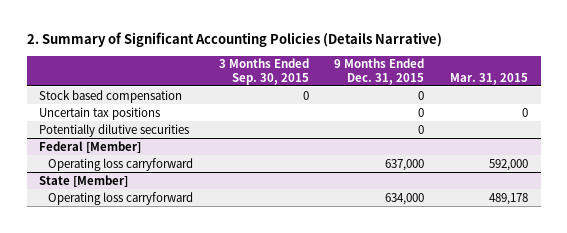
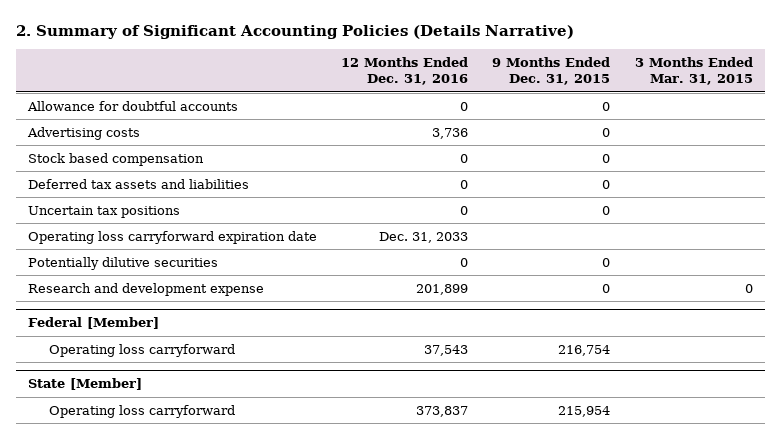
[218,58,309,85] 3 Months Ended Sep. 30, 2015 -> none
[449,72,528,85] Mar. 31, 2015 -> none
none -> [341,56,469,86] 12 Months Ended Dec. 31, 2016
none -> [634,56,753,86] 3 Months Ended Mar. 31, 2015
none -> [26,100,238,111] Allowance for doubtful accounts
none -> [26,126,140,140] Advertising costs
none -> [27,178,249,189] Deferred tax assets and liabilities
none -> [27,230,317,244] Operating loss carryforward expiration date
none -> [27,282,264,296] Research and development expense
[385,158,425,171] 637,000 -> [558,344,611,356] 216,754
[385,192,425,205] 634,000 -> [558,405,611,417] 215,954

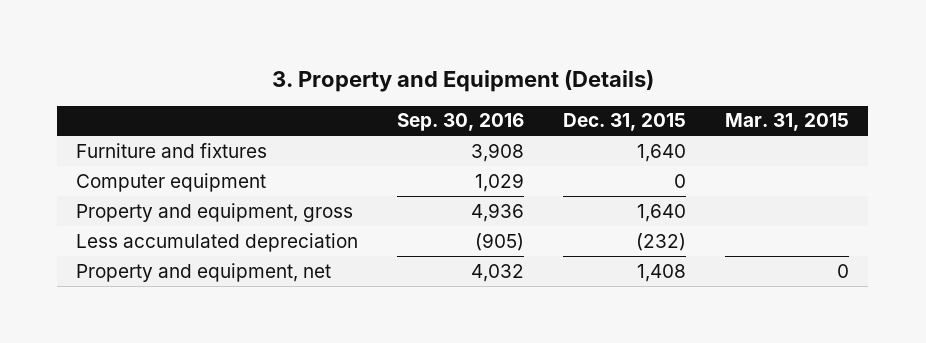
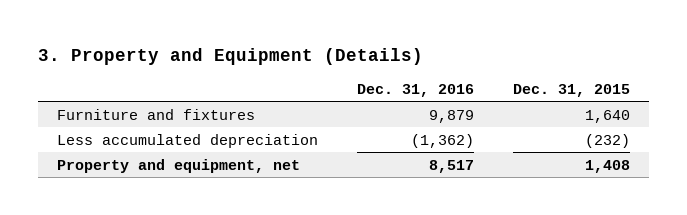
[397,113,525,132] Sep. 30, 2016 -> none
[725,113,850,132] Mar. 31, 2015 -> none
none -> [356,83,474,97] Dec. 31, 2016
[76,172,267,192] Computer equipment -> none
[76,202,354,222] Property and equipment, gross -> none

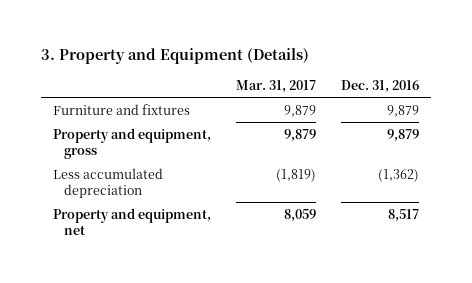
[512,83,630,97] Dec. 31, 2015 -> none
none -> [235,79,316,93] Mar. 31, 2017
none -> [52,127,211,159] Property and equipment, gross

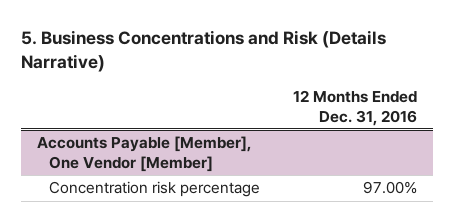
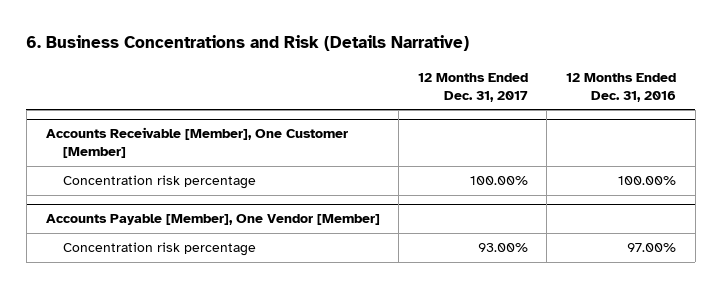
[20,30,386,73] 5. Business Concentrations and Risk (Details Narrative) -> [26,35,470,52] 6. Business Concentrations and Risk (Details Narrative)
none -> [417,72,528,102] 12 Months Ended Dec. 31, 2017
none -> [45,127,348,159] Accounts Receivable [Member], One Customer [Member]
none -> [63,175,257,190] Concentration risk percentage

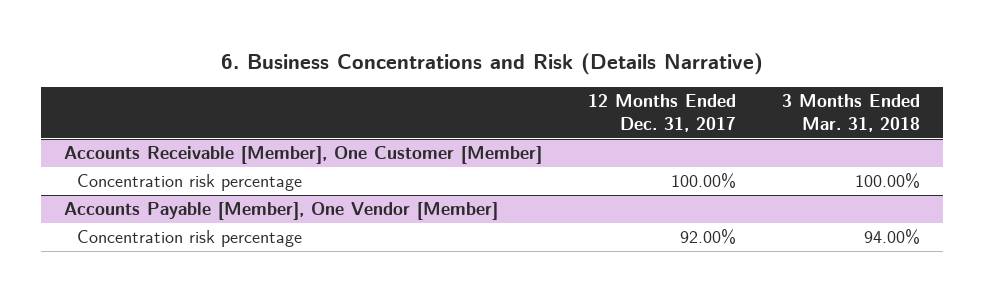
[566,72,677,102] 12 Months Ended Dec. 31, 2016 -> none
none -> [782,94,921,132] 3 Months Ended Mar. 31, 2018
[477,243,528,253] 93.00% -> [680,229,737,245] 92.00%

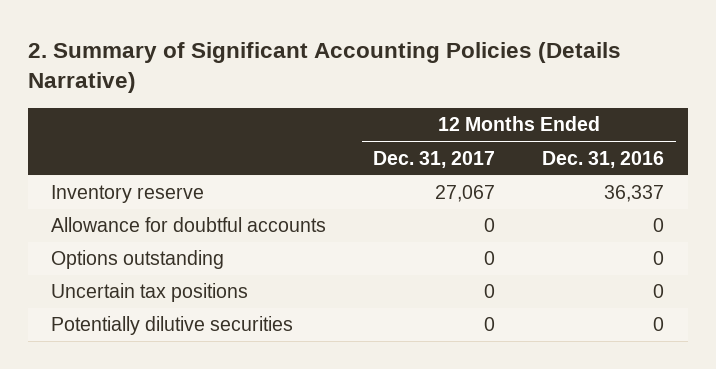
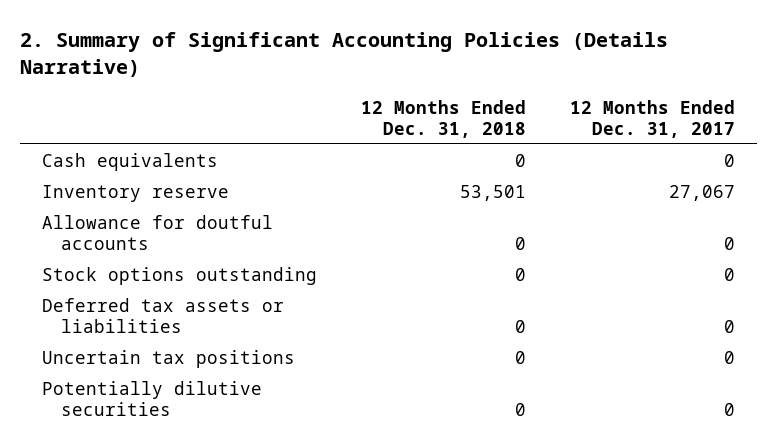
[542,150,665,168] Dec. 31, 2016 -> none
none -> [361,99,527,138] 12 Months Ended Dec. 31, 2018
none -> [41,152,218,171] Cash equivalents
[51,217,327,233] Allowance for doubtful accounts -> [41,214,273,251] Allowance for doutful accounts
[51,250,225,270] Options outstanding -> [41,266,317,285] Stock options outstanding
none -> [41,297,284,334] Deferred tax assets or liabilities

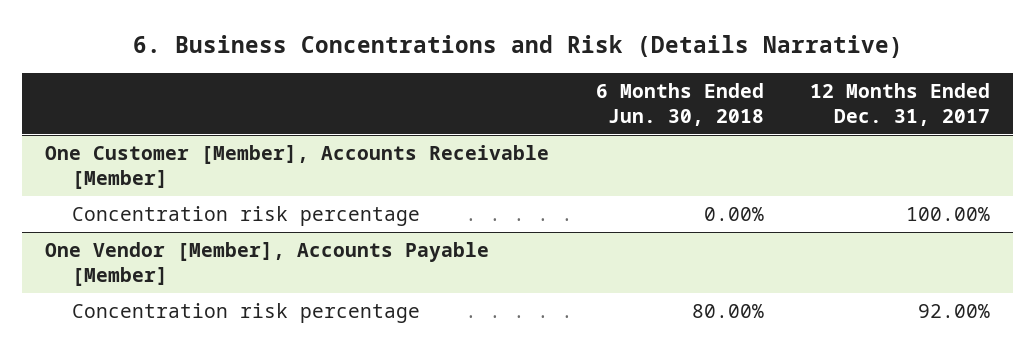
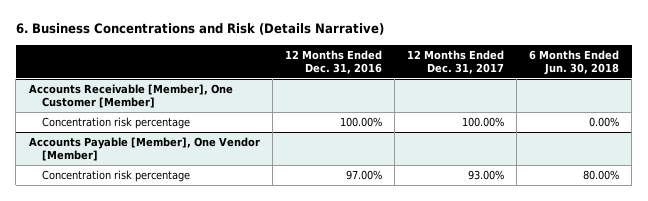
none -> [284,49,382,75] 12 Months Ended Dec. 31, 2016
[45,145,550,190] One Customer [Member], Accounts Receivable [Member] -> [28,84,233,109] Accounts Receivable [Member], One Customer [Member]
[45,242,490,287] One Vendor [Member], Accounts Payable [Member] -> [28,137,260,162] Accounts Payable [Member], One Vendor [Member]
[918,304,991,319] 92.00% -> [468,170,505,181] 93.00%

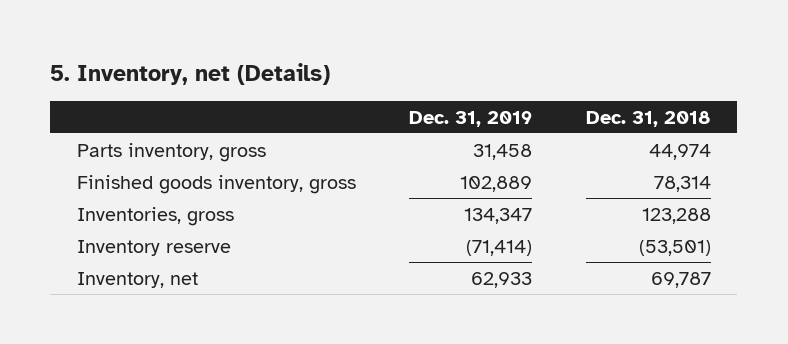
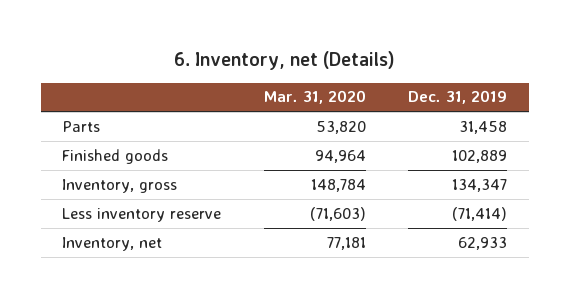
[50,63,331,86] 5. Inventory, net (Details) -> [173,51,395,71] 6. Inventory, net (Details)
[585,110,711,127] Dec. 31, 2018 -> none
none -> [263,90,366,105] Mar. 31, 2020
[77,142,267,162] Parts inventory, gross -> [62,120,101,132] Parts
[77,174,357,194] Finished goods inventory, gross -> [62,148,169,164] Finished goods
[77,206,235,226] Inventories, gross -> [62,178,178,193] Inventory, gross
[77,239,232,256] Inventory reserve -> [62,207,222,222] Less inventory reserve

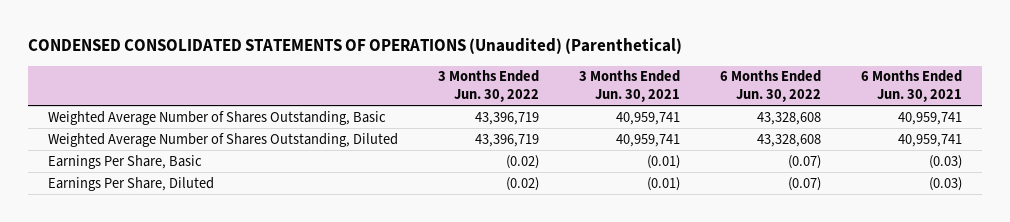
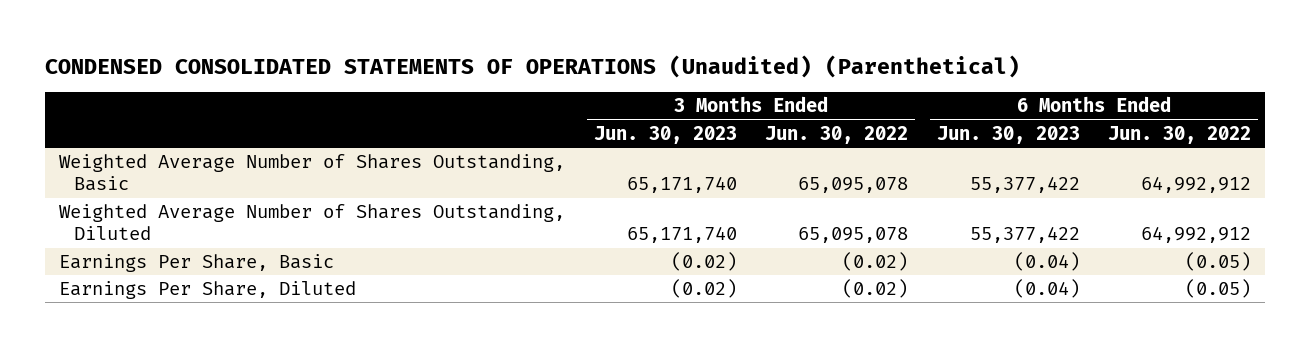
[579,70,681,103] 3 Months Ended Jun. 30, 2021 -> none
[860,70,962,103] 6 Months Ended Jun. 30, 2021 -> none
none -> [593,125,737,144] Jun. 30, 2023
none -> [936,125,1080,144] Jun. 30, 2023
[475,111,540,125] 43,396,719 -> [798,177,909,194] 65,095,078
[757,111,822,125] 43,328,608 -> [1141,176,1252,194] 64,992,912
[475,133,540,147] 43,396,719 -> [798,227,909,244] 65,095,078
[757,133,822,147] 43,328,608 -> [1141,226,1252,244] 64,992,912
[788,154,822,169] (0.07) -> [1185,252,1252,272] (0.05)
[788,176,822,191] (0.07) -> [1185,279,1252,299] (0.05)

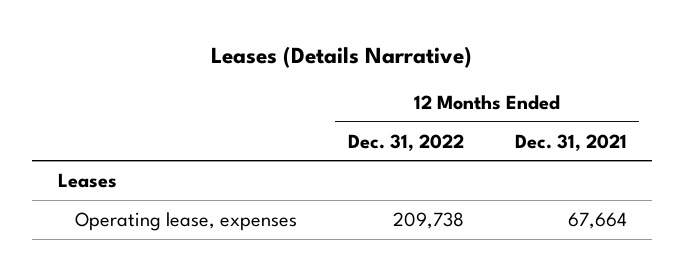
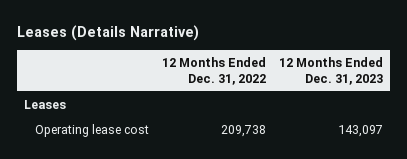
[514,133,627,151] Dec. 31, 2021 -> none
none -> [279,56,384,85] 12 Months Ended Dec. 31, 2023
[74,211,297,231] Operating lease, expenses -> [35,123,150,137] Operating lease cost

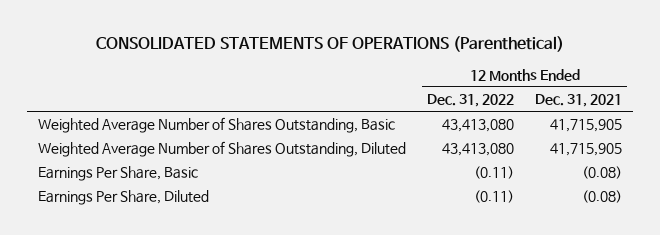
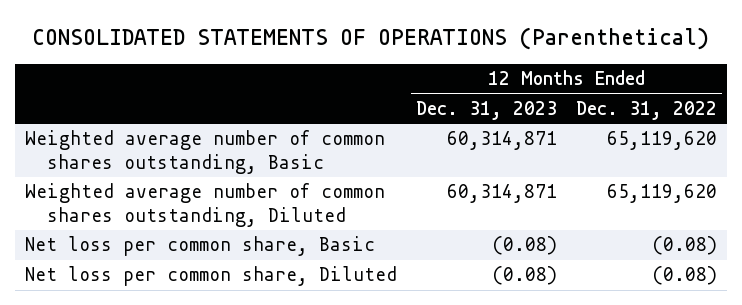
[535,94,623,108] Dec. 31, 2021 -> none
none -> [416,101,558,121] Dec. 31, 2023
[37,117,395,134] Weighted Average Number of Shares Outstanding, Basic -> [25,130,386,174] Weighted average number of common shares outstanding, Basic
[441,119,514,133] 43,413,080 -> [607,131,718,151] 65,119,620
[37,141,406,158] Weighted Average Number of Shares Outstanding, Diluted -> [25,183,386,227] Weighted average number of common shares outstanding, Diluted
[441,143,514,157] 43,413,080 -> [607,184,718,204] 65,119,620
[37,166,198,182] Earnings Per Share, Basic -> [25,236,376,257] Net loss per common share, Basic
[473,166,514,180] (0.11) -> [652,236,718,256] (0.08)
[37,190,209,206] Earnings Per Share, Diluted -> [25,266,398,287] Net loss per common share, Diluted
[473,190,514,204] (0.11) -> [652,266,718,286] (0.08)

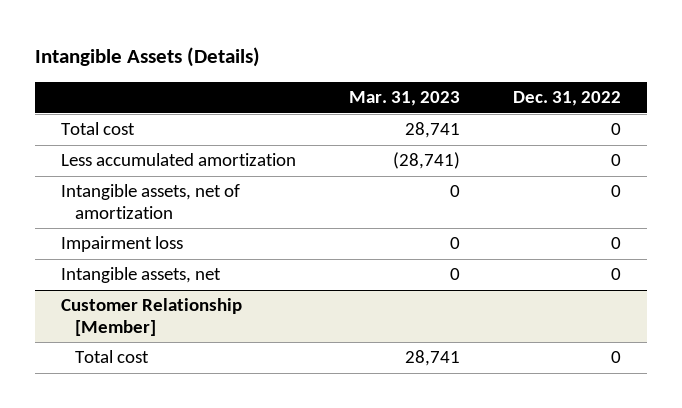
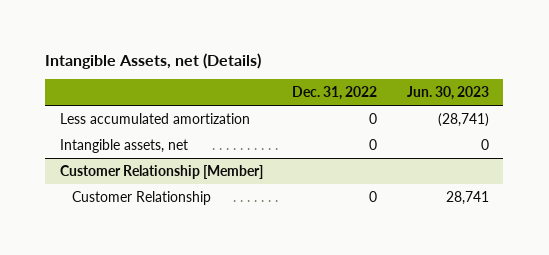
[34,47,260,68] Intangible Assets (Details) -> [45,53,262,70] Intangible Assets, net (Details)
[349,91,461,107] Mar. 31, 2023 -> none
none -> [406,86,489,101] Jun. 30, 2023
[61,122,136,136] Total cost -> none
[61,184,241,219] Intangible assets, net of amortization -> none
[61,236,184,253] Impairment loss -> none
[75,350,150,364] Total cost -> [72,190,212,205] Customer Relationship

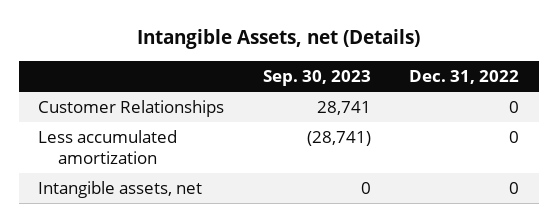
[406,86,489,101] Jun. 30, 2023 -> none
none -> [262,70,371,87] Sep. 30, 2023
none -> [37,99,224,117] Customer Relationships
[60,164,264,179] Customer Relationship [Member] -> none
[72,190,212,205] Customer Relationship -> none

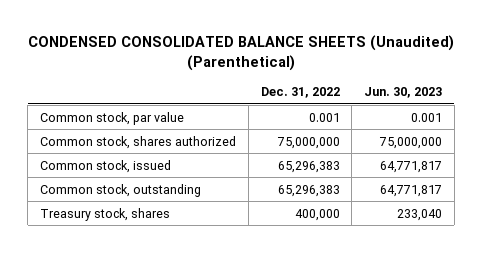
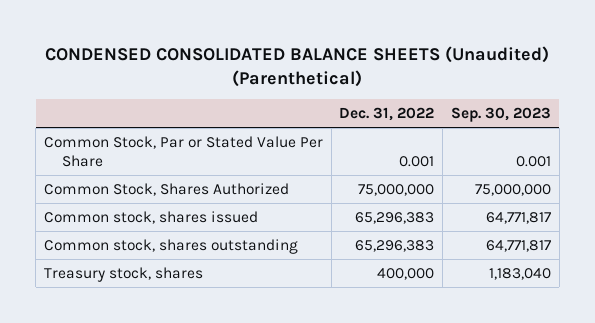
[364,86,443,98] Jun. 30, 2023 -> none
none -> [450,106,551,122] Sep. 30, 2023
[40,111,185,125] Common stock, par value -> [43,135,323,167] Common Stock, Par or Stated Value Per Share
[40,135,237,149] Common stock, shares authorized -> [43,182,289,196] Common Stock, Shares Authorized
[40,159,172,173] Common stock, issued -> [43,210,258,224] Common stock, shares issued
[40,183,202,197] Common stock, outstanding -> [43,238,298,254] Common stock, shares outstanding

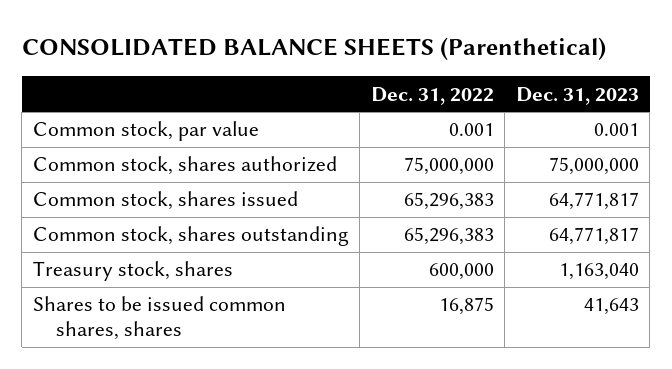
[45,45,550,87] CONDENSED CONSOLIDATED BALANCE SHEETS (Unaudited) (Parenthetical) -> [21,37,606,61] CONSOLIDATED BALANCE SHEETS (Parenthetical)
[450,106,551,122] Sep. 30, 2023 -> none
none -> [515,86,639,105] Dec. 31, 2023
[43,135,323,167] Common Stock, Par or Stated Value Per Share -> [32,121,259,142] Common stock, par value
[43,182,289,196] Common Stock, Shares Authorized -> [32,156,337,176] Common stock, shares authorized
[377,267,435,280] 400,000 -> [428,263,494,281] 600,000
none -> [32,296,286,341] Shares to be issued common shares, shares

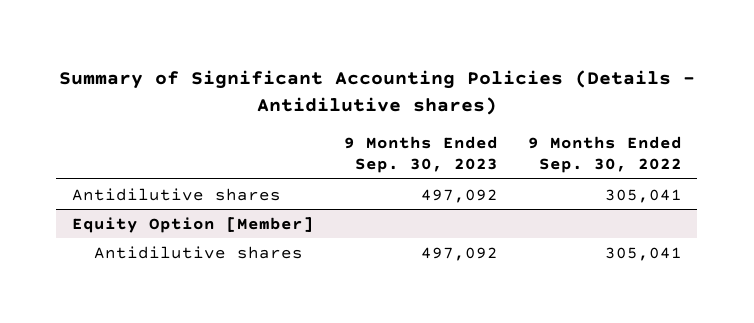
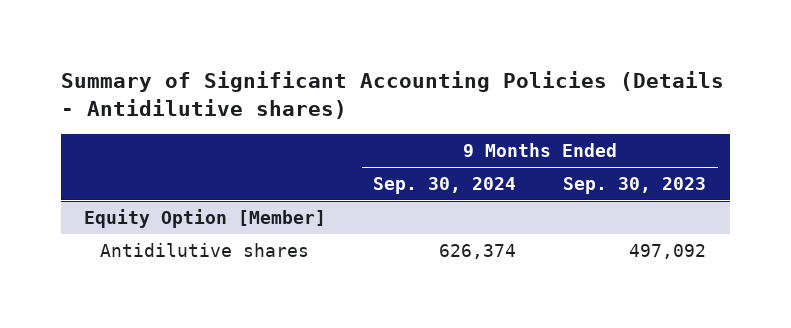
[528,136,683,174] 9 Months Ended Sep. 30, 2022 -> none
none -> [373,176,517,194] Sep. 30, 2024
[71,187,281,201] Antidilutive shares -> none

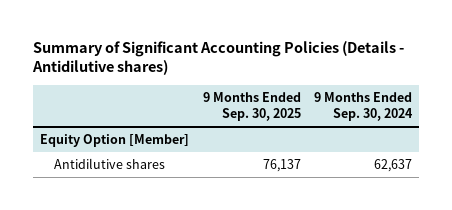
[563,176,707,194] Sep. 30, 2023 -> none
none -> [202,92,301,122] 9 Months Ended Sep. 30, 2025
[439,243,517,259] 626,374 -> [373,159,412,173] 62,637

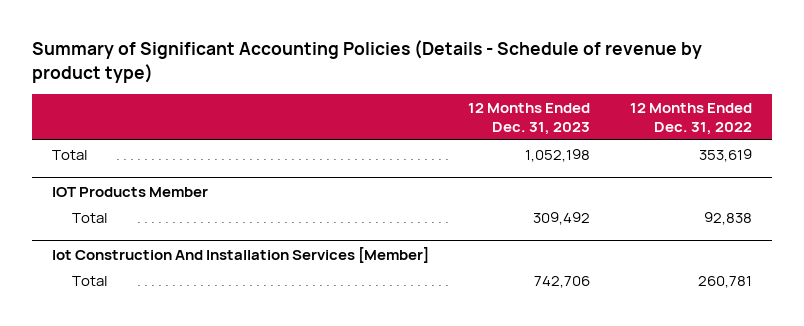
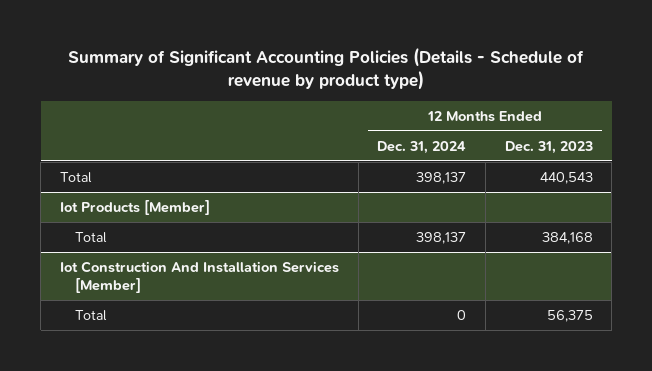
[630,102,753,136] 12 Months Ended Dec. 31, 2022 -> none
none -> [377,140,467,154] Dec. 31, 2024
[525,148,591,162] 1,052,198 -> [539,171,593,184] 440,543
[51,186,208,197] IOT Products Member -> [59,199,210,215] Iot Products [Member]
[533,211,591,225] 309,492 -> [541,231,593,244] 384,168
[534,275,591,288] 742,706 -> [546,309,593,322] 56,375

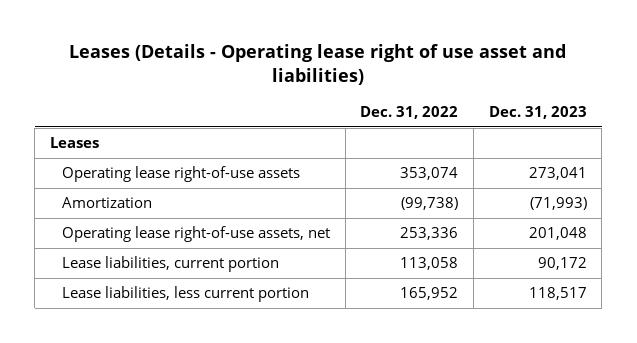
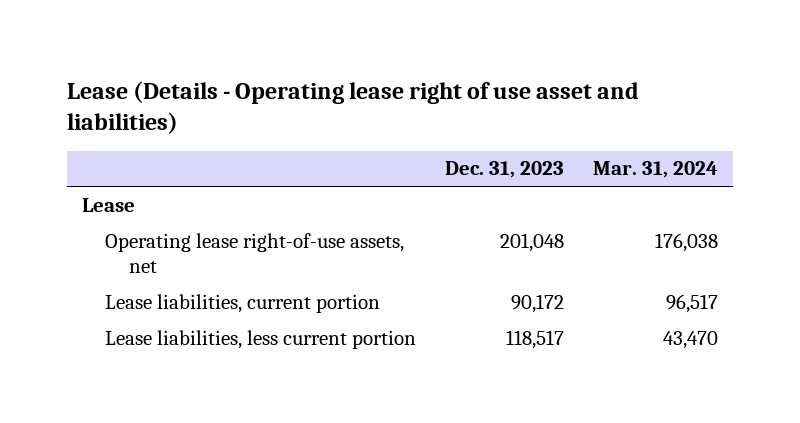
[69,44,567,85] Leases (Details - Operating lease right of use asset and liabilities) -> [67,80,640,135] Lease (Details - Operating lease right of use asset and liabilities)
[360,105,459,119] Dec. 31, 2022 -> none
none -> [593,161,719,179] Mar. 31, 2024
[50,137,100,149] Leases -> none
[61,166,300,183] Operating lease right-of-use assets -> none
[61,197,152,209] Amortization -> none
none -> [81,197,135,212] Lease

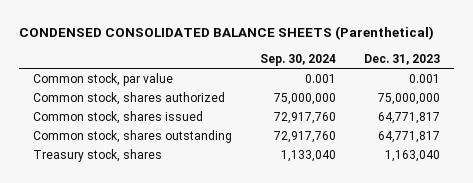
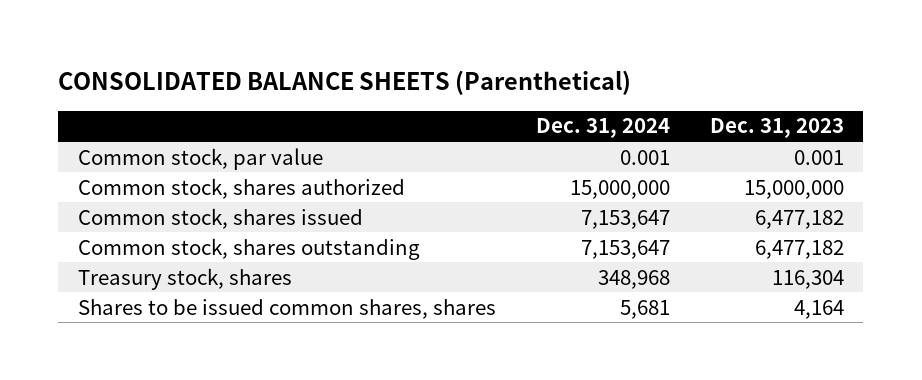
[18,26,434,41] CONDENSED CONSOLIDATED BALANCE SHEETS (Parenthetical) -> [58,70,632,96] CONSOLIDATED BALANCE SHEETS (Parenthetical)
[260,53,337,66] Sep. 30, 2024 -> none
none -> [535,118,670,139] Dec. 31, 2024
[378,92,441,105] 75,000,000 -> [743,179,844,199] 15,000,000
[378,111,441,124] 64,771,817 -> [754,209,844,229] 6,477,182
[378,130,441,143] 64,771,817 -> [754,239,844,259] 6,477,182
[385,149,441,162] 1,163,040 -> [771,269,844,289] 116,304
none -> [78,298,497,319] Shares to be issued common shares, shares

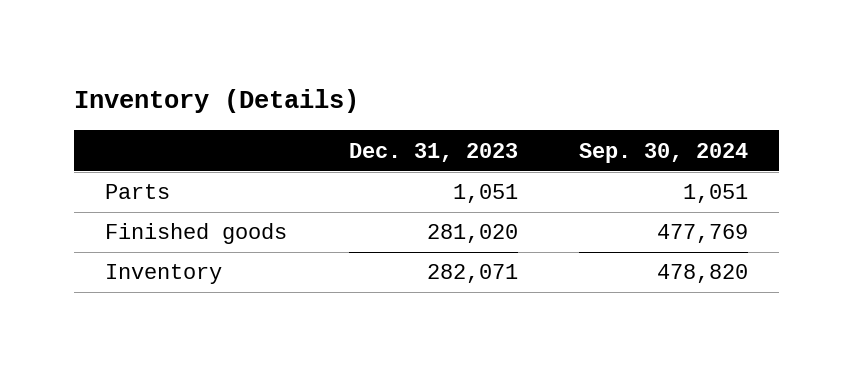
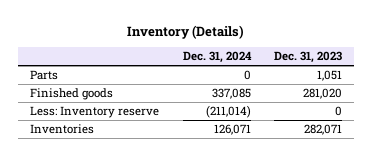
[579,142,749,163] Sep. 30, 2024 -> none
none -> [182,51,252,64] Dec. 31, 2024
none -> [30,105,160,118] Less: Inventory reserve
[105,264,223,285] Inventory -> [30,123,95,134] Inventories

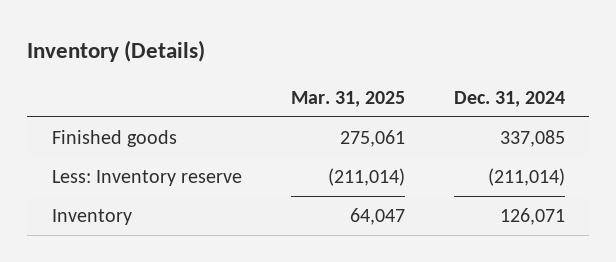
[273,51,342,64] Dec. 31, 2023 -> none
none -> [290,91,405,108] Mar. 31, 2025
[30,69,59,80] Parts -> none
[30,123,95,134] Inventories -> [51,208,132,225] Inventory

